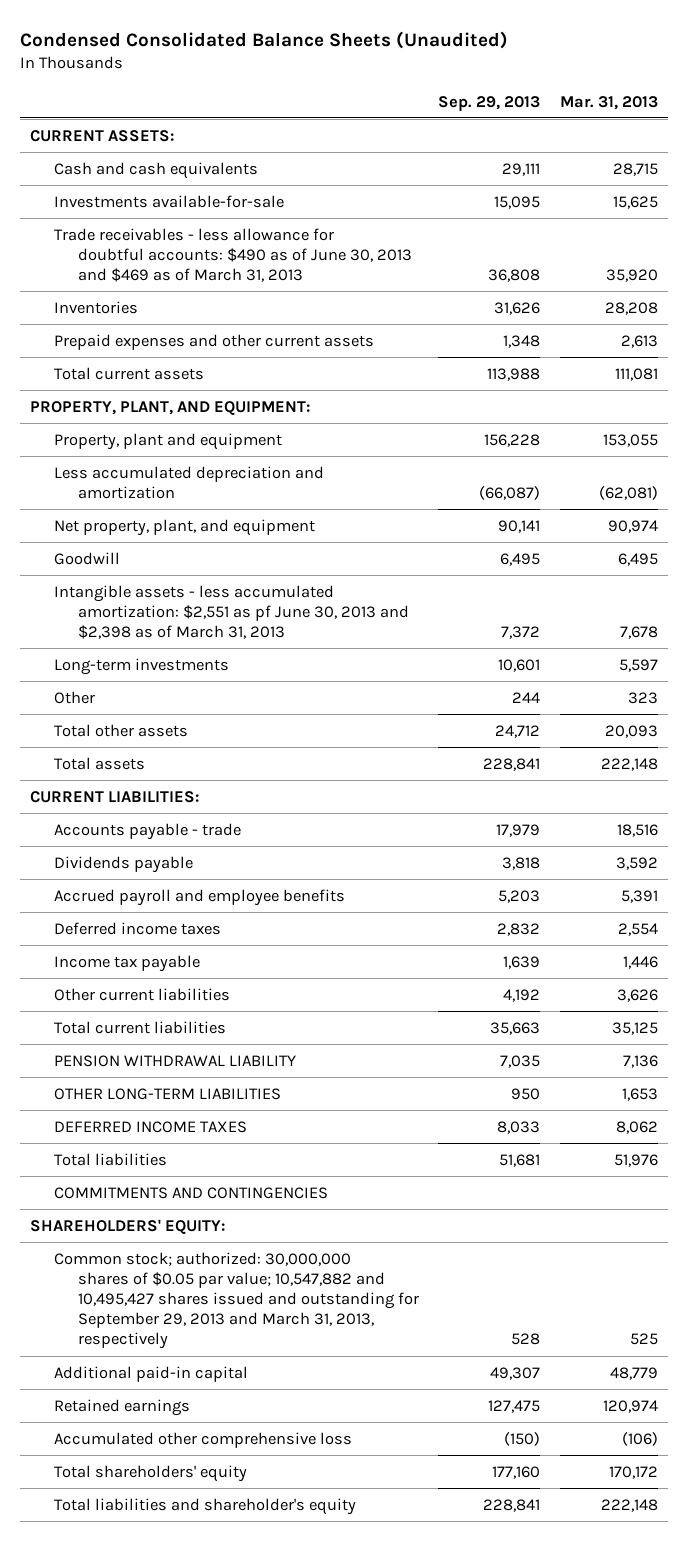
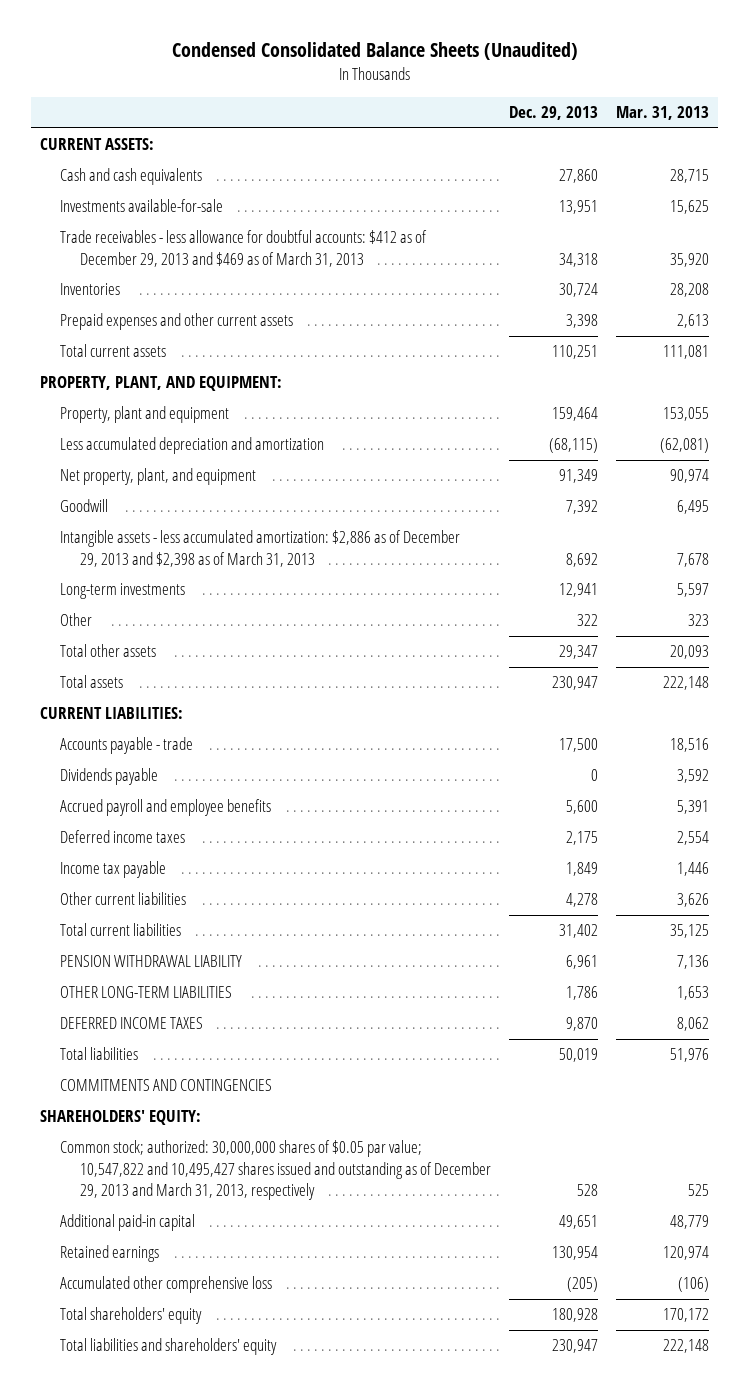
[438,95,541,111] Sep. 29, 2013 -> none
none -> [508,106,598,121] Dec. 29, 2013
[53,227,412,283] Trade receivables - less allowance for doubtful accounts: $490 as of June 30, 2013 and $469 as of March 31, 2013 -> [60,230,428,267] Trade receivables - less allowance for doubtful accounts: $412 as of December 29, 2013 and $469 as of March 31, 2013
[53,584,409,640] Intangible assets - less accumulated amortization: $2,551 as pf June 30, 2013 and $2,398 as of March 31, 2013 -> [60,530,461,567] Intangible assets - less accumulated amortization: $2,886 as of December 29, 2013 and $2,398 as of March 31, 2013
[53,1251,419,1350] Common stock; authorized: 30,000,000 shares of $0.05 par value; 10,547,882 and 10,495,427 shares issued and outstanding for September 29, 2013 and March 31, 2013, respectively -> [60,1140,491,1201] Common stock; authorized: 30,000,000 shares of $0.05 par value; 10,547,822 and 10,495,427 shares issued and outstanding as of December 29, 2013 and March 31, 2013, respectively
[53,1497,356,1515] Total liabilities and shareholder's equity -> [60,1338,278,1356] Total liabilities and shareholders' equity

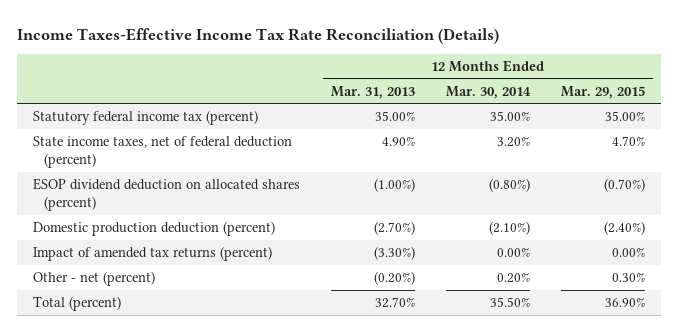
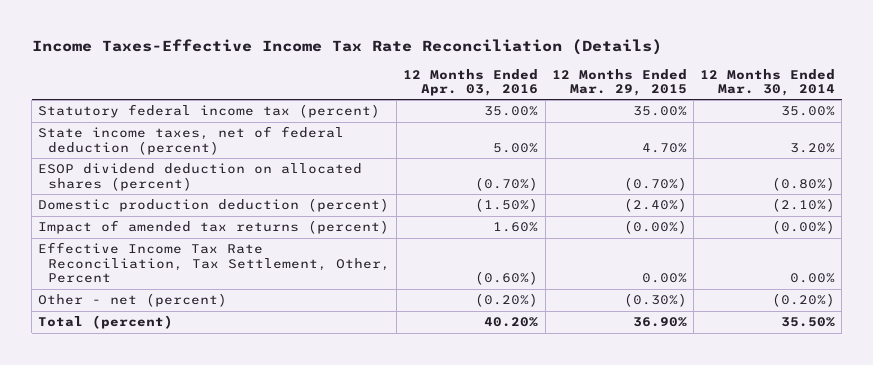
[330,85,415,99] Mar. 31, 2013 -> none
none -> [403,68,539,96] 12 Months Ended Apr. 03, 2016
[497,247,531,258] 0.00% -> [771,220,835,235] (0.00%)
[612,247,646,258] 0.00% -> [623,220,687,235] (0.00%)
none -> [38,242,391,284] Effective Income Tax Rate Reconciliation, Tax Settlement, Other, Percent
[497,272,531,284] 0.20% -> [771,293,835,308] (0.20%)
[612,272,646,283] 0.30% -> [623,293,687,308] (0.30%)

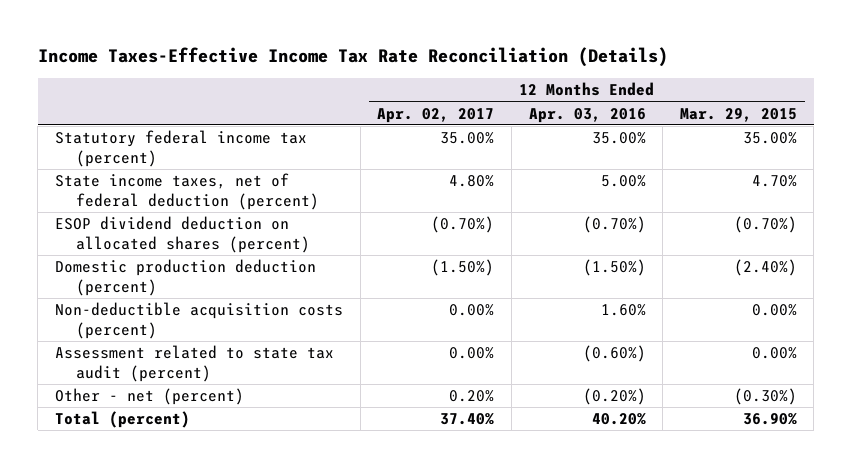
[699,68,835,96] 12 Months Ended Mar. 30, 2014 -> none
none -> [377,107,495,123] Apr. 02, 2017
[38,220,390,235] Impact of amended tax returns (percent) -> none
none -> [55,302,344,339] Non-deductible acquisition costs (percent)
[38,242,391,284] Effective Income Tax Rate Reconciliation, Tax Settlement, Other, Percent -> [55,345,335,382] Assessment related to state tax audit (percent)

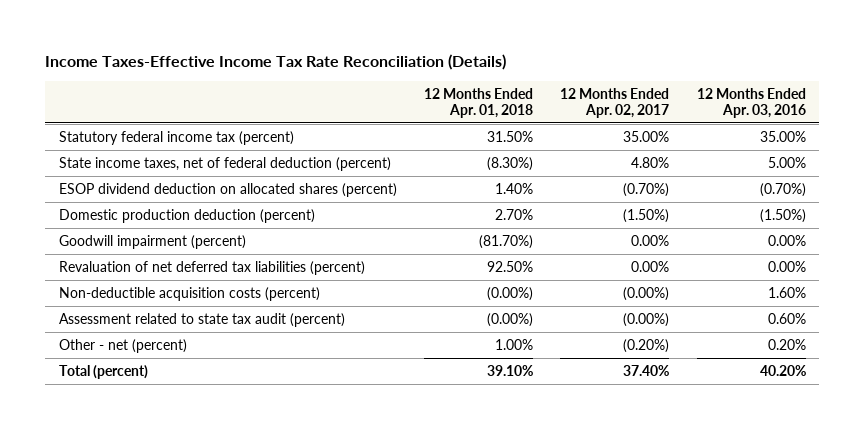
[679,107,797,122] Mar. 29, 2015 -> none
none -> [424,87,534,118] 12 Months Ended Apr. 01, 2018
none -> [58,235,246,250] Goodwill impairment (percent)
none -> [58,261,365,276] Revaluation of net deferred tax liabilities (percent)
[449,304,495,317] 0.00% -> [623,287,670,302] (0.00%)
[449,347,495,360] 0.00% -> [623,313,670,328] (0.00%)
[582,345,646,363] (0.60%) -> [767,313,806,325] 0.60%
[449,390,495,403] 0.20% -> [623,339,670,354] (0.20%)
[582,388,646,406] (0.20%) -> [767,339,806,351] 0.20%

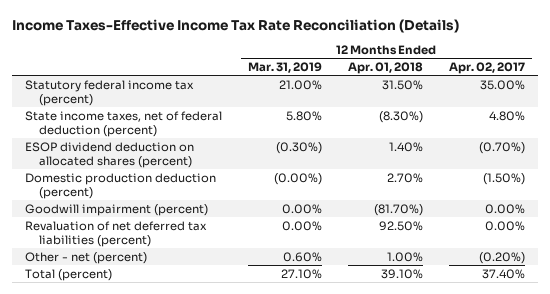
[696,87,806,118] 12 Months Ended Apr. 03, 2016 -> none
none -> [247,62,322,74] Mar. 31, 2019
[58,287,320,302] Non-deductible acquisition costs (percent) -> none
[58,313,345,328] Assessment related to state tax audit (percent) -> none

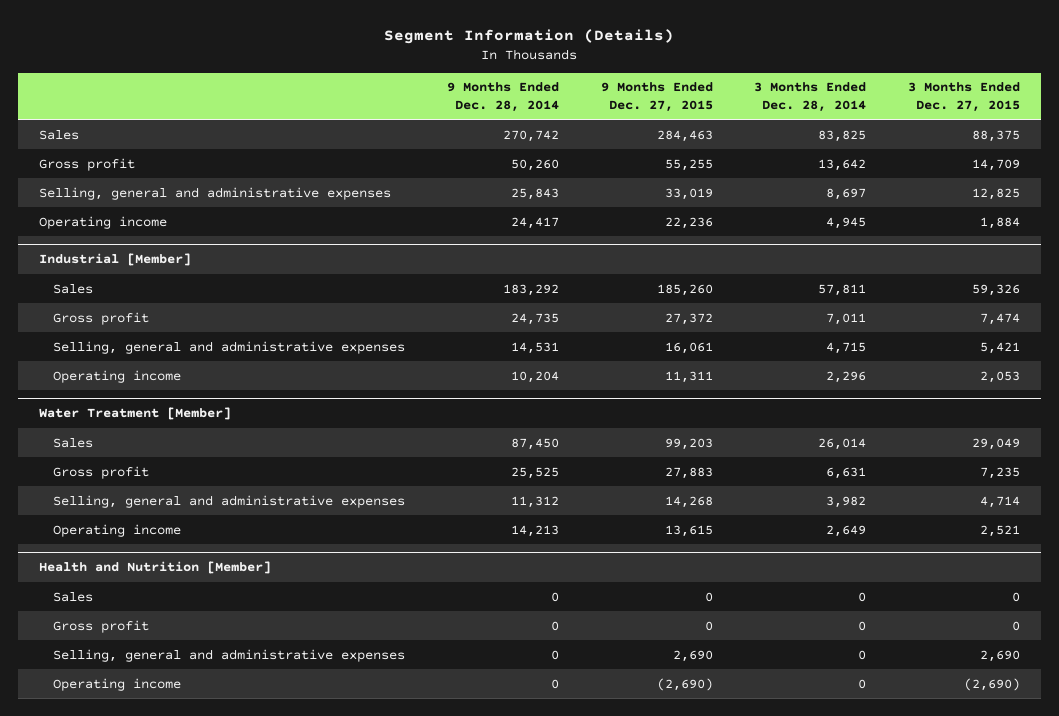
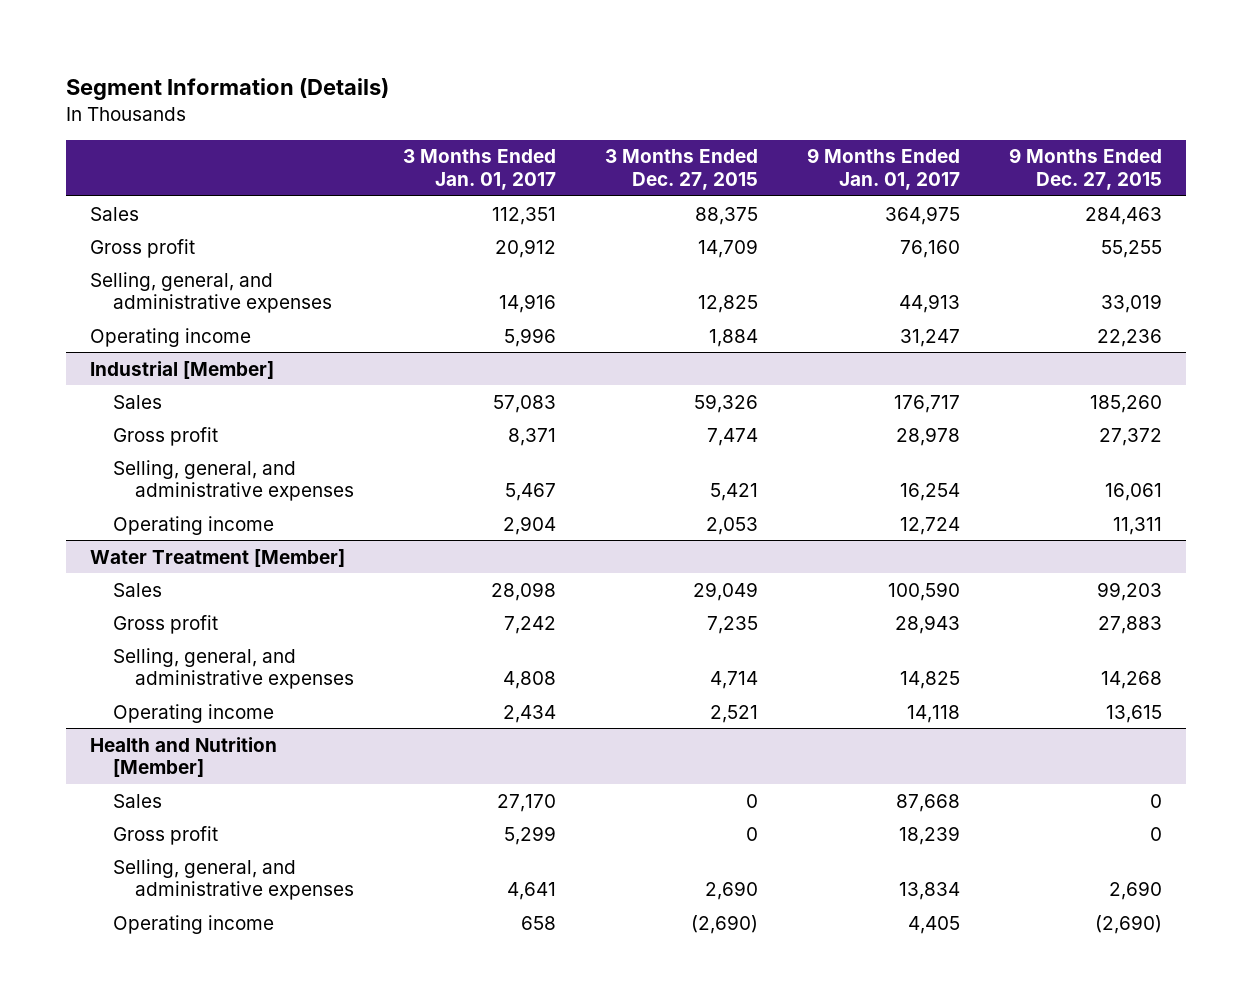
[446,82,559,112] 9 Months Ended Dec. 28, 2014 -> none
[754,82,867,112] 3 Months Ended Dec. 28, 2014 -> none
none -> [403,149,557,190] 3 Months Ended Jan. 01, 2017
none -> [807,148,961,190] 9 Months Ended Jan. 01, 2017
[38,186,391,200] Selling, general and administrative expenses -> [90,271,332,314] Selling, general, and administrative expenses
[53,340,406,354] Selling, general and administrative expenses -> [112,459,355,502] Selling, general, and administrative expenses
[53,494,406,508] Selling, general and administrative expenses -> [112,647,355,690] Selling, general, and administrative expenses
[53,648,406,662] Selling, general and administrative expenses -> [112,858,355,901] Selling, general, and administrative expenses

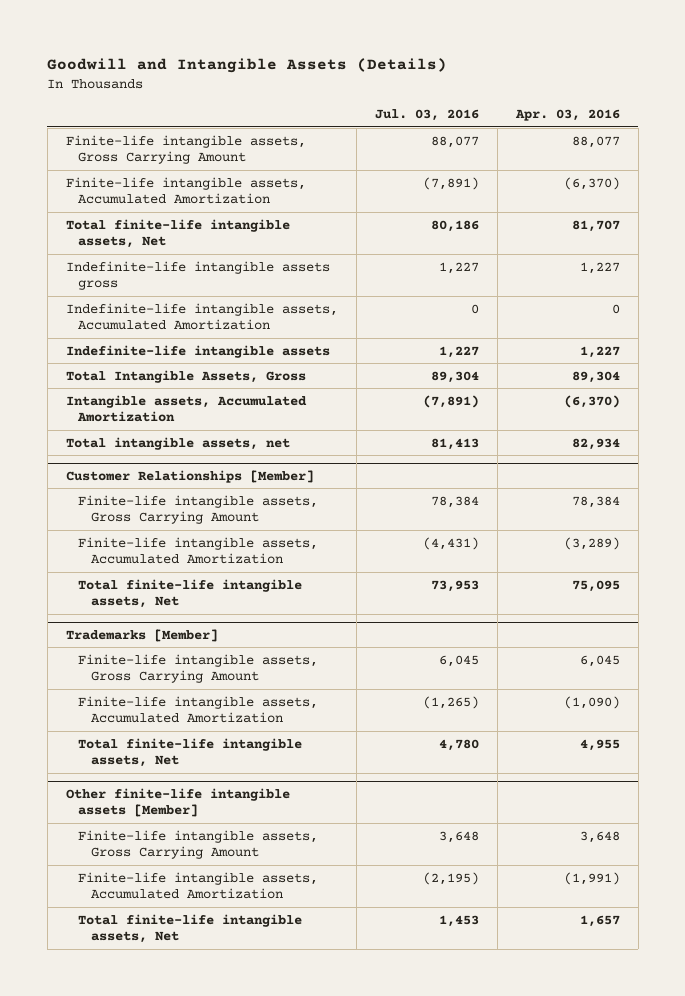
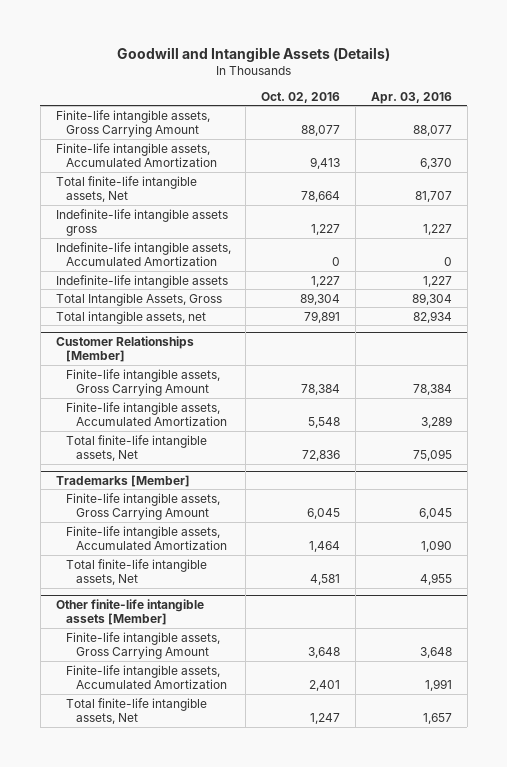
[374,109,479,122] Jul. 03, 2016 -> none
none -> [261,91,341,103] Oct. 02, 2016
[563,176,620,190] (6,370) -> [419,157,452,169] 6,370
[65,394,307,423] Intangible assets, Accumulated Amortization -> none
[563,536,620,550] (3,289) -> [420,415,452,428] 3,289
[563,695,620,709] (1,090) -> [420,539,452,552] 1,090
[563,871,620,885] (1,991) -> [424,678,452,691] 1,991

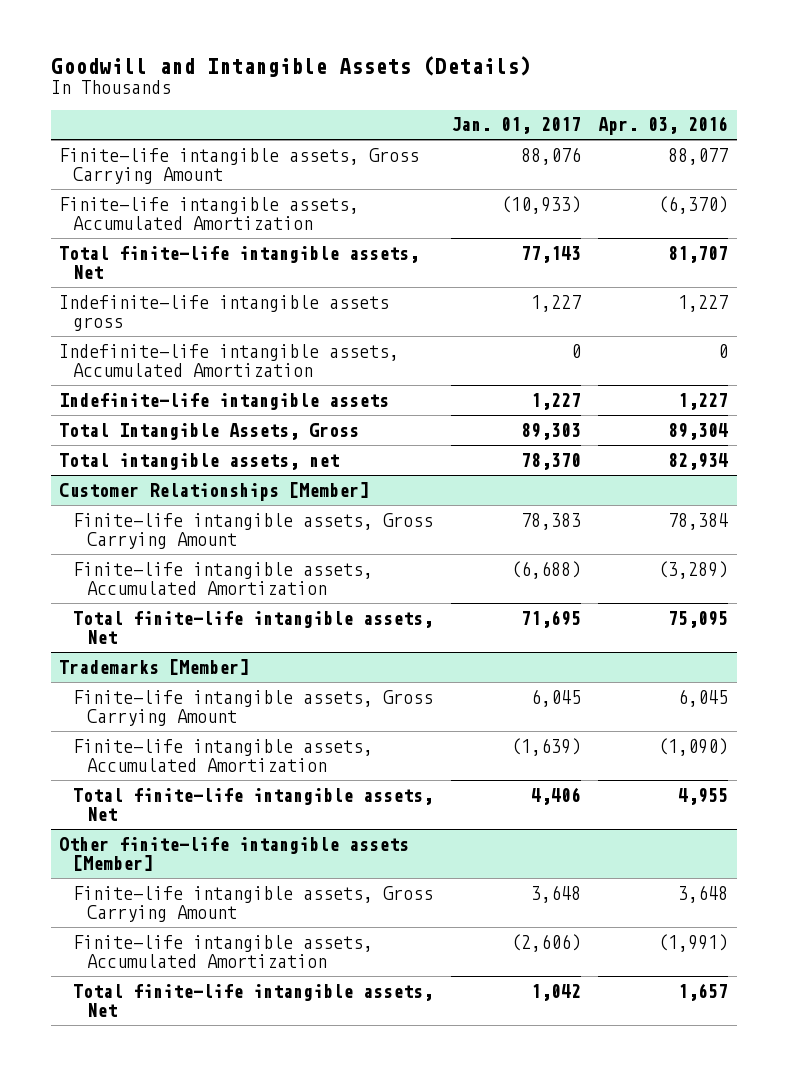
[261,91,341,103] Oct. 02, 2016 -> none
none -> [450,117,581,135] Jan. 01, 2017
[419,157,452,169] 6,370 -> [658,195,729,214] (6,370)
[420,415,452,428] 3,289 -> [658,560,729,579] (3,289)
[420,539,452,552] 1,090 -> [658,737,729,756] (1,090)
[424,678,452,691] 1,991 -> [658,933,729,952] (1,991)

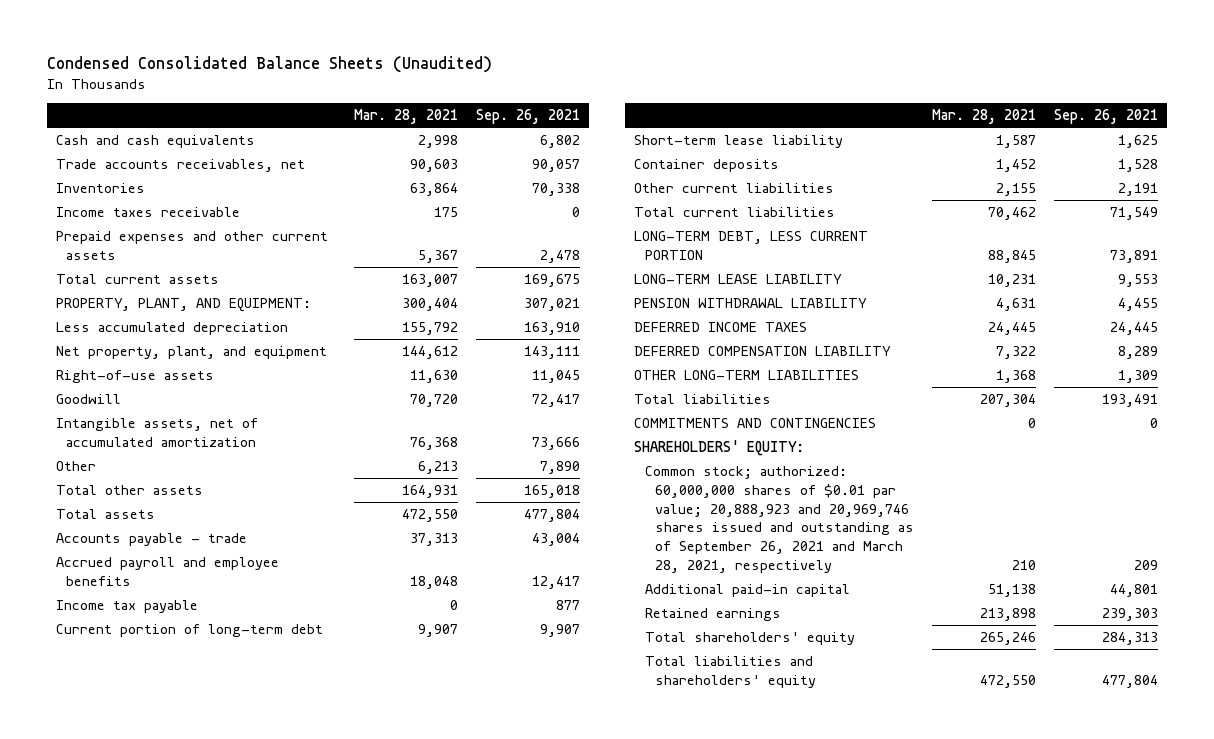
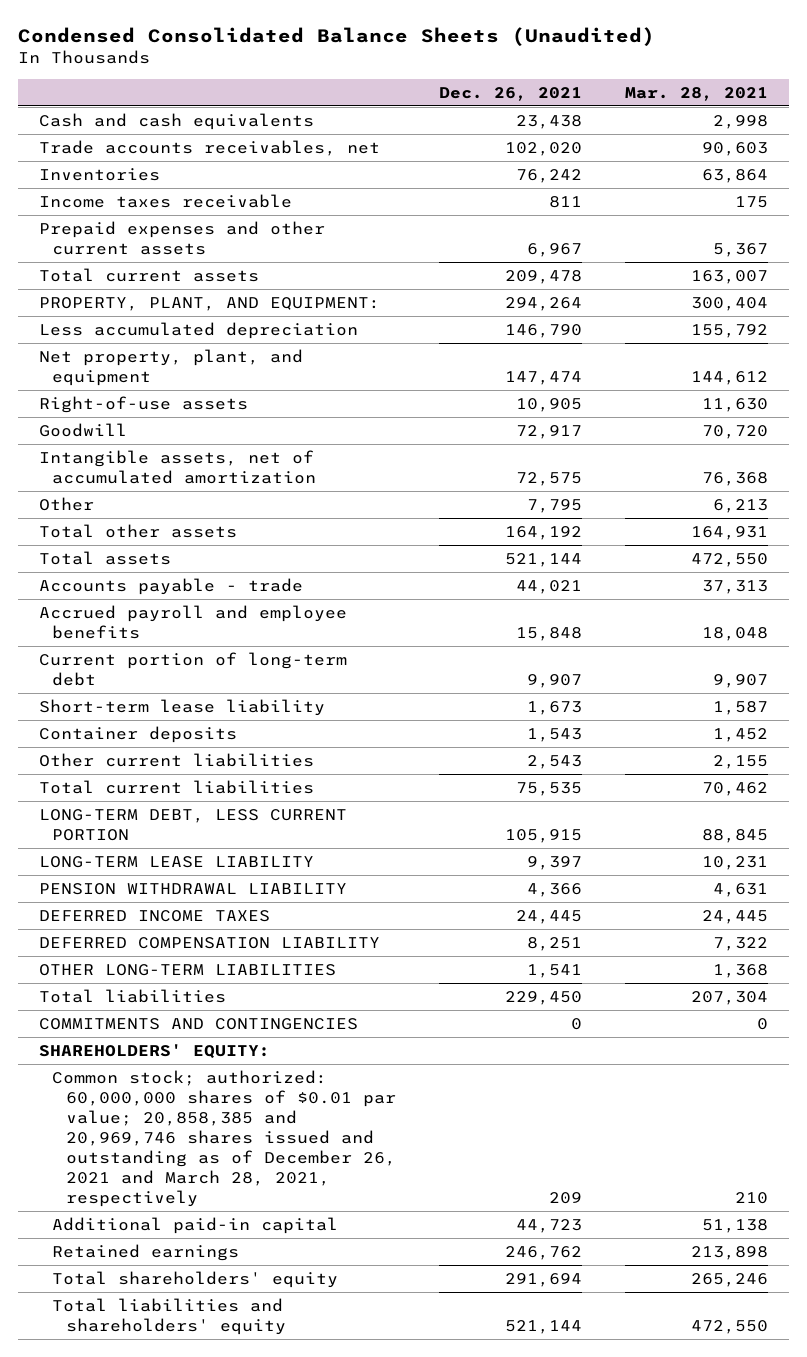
[475,109,580,125] Sep. 26, 2021 -> none
none -> [438,86,582,101] Dec. 26, 2021
[55,600,198,614] Income tax payable -> none
[644,466,915,574] Common stock; authorized: 60,000,000 shares of $0.01 par value; 20,888,923 and 20,969,746 shares issued and outstanding as of September 26, 2021 and March 28, 2021, respectively -> [52,1070,396,1207] Common stock; authorized: 60,000,000 shares of $0.01 par value; 20,858,385 and 20,969,746 shares issued and outstanding as of December 26, 2021 and March 28, 2021, respectively

